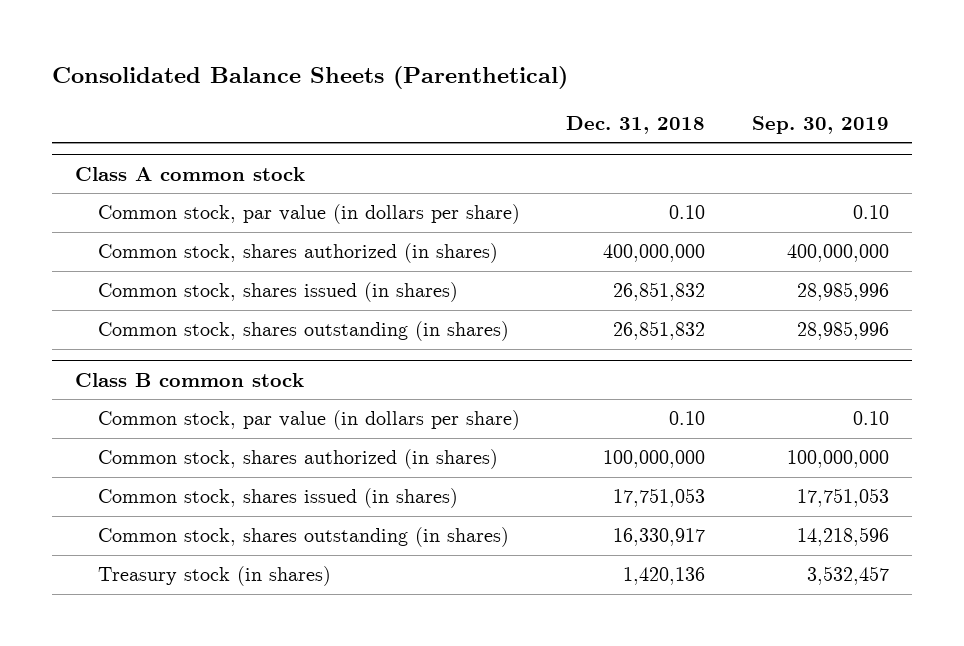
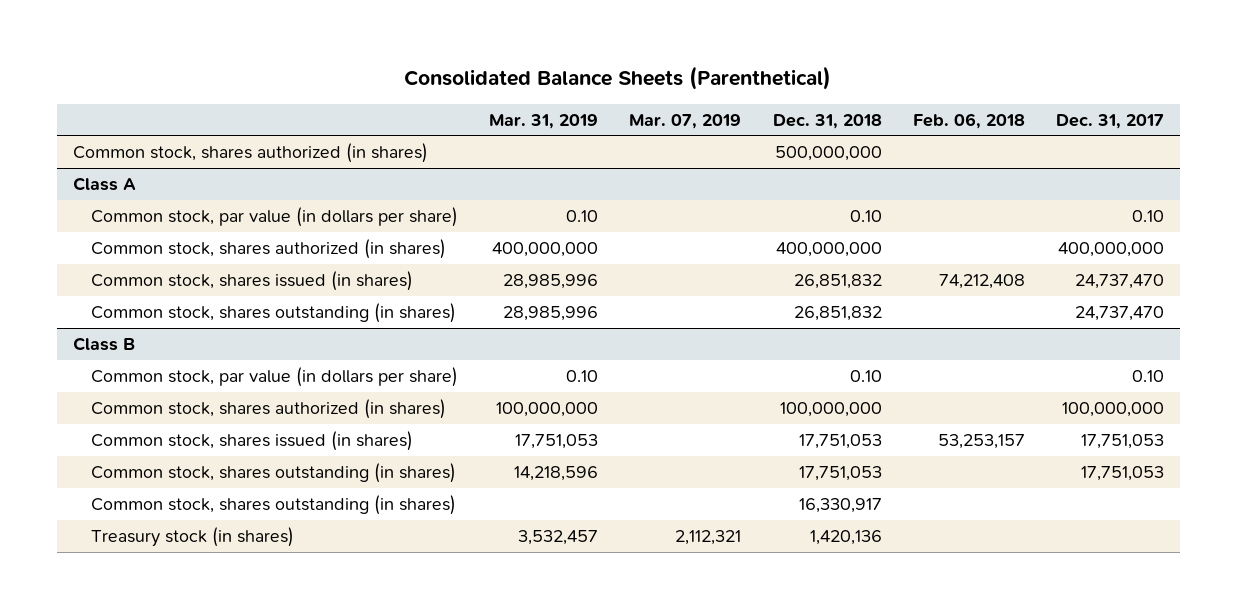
[752,115,890,134] Sep. 30, 2019 -> none
none -> [489,113,599,129] Mar. 31, 2019
none -> [629,113,742,129] Mar. 07, 2019
none -> [912,112,1025,129] Feb. 06, 2018
none -> [1056,113,1165,129] Dec. 31, 2017
none -> [72,143,428,164] Common stock, shares authorized (in shares)
[75,166,306,181] Class A common stock -> [72,177,136,192] Class A
[75,372,305,387] Class B common stock -> [72,337,135,352] Class B
none -> [90,463,456,484] Common stock, shares outstanding (in shares)

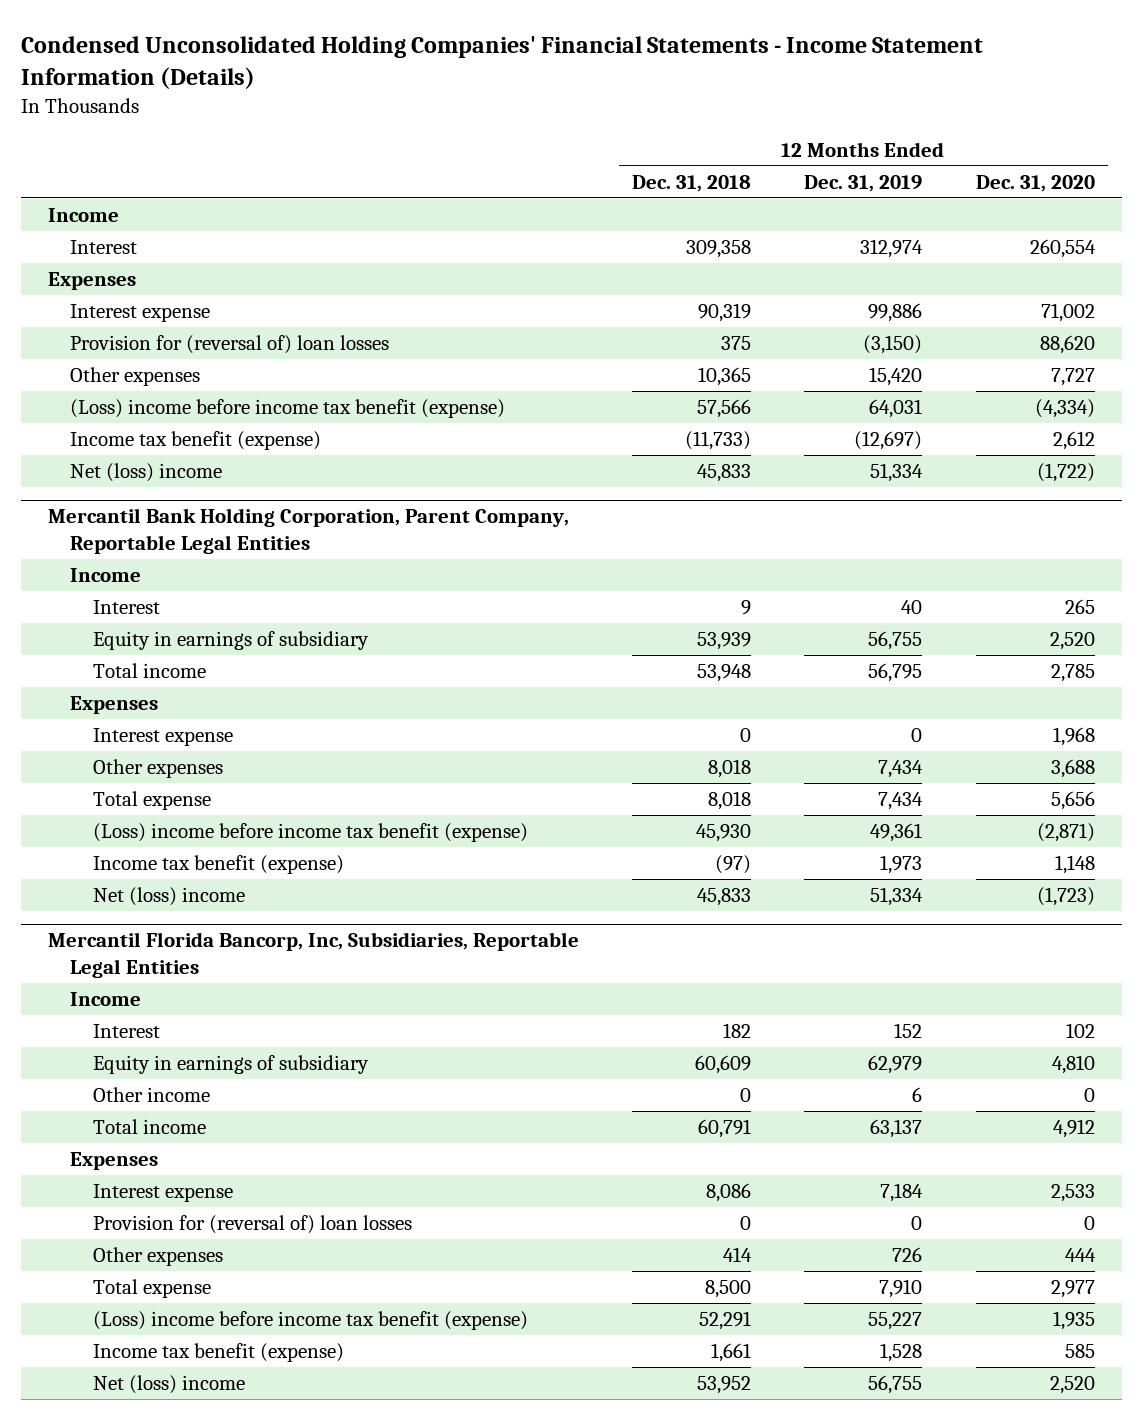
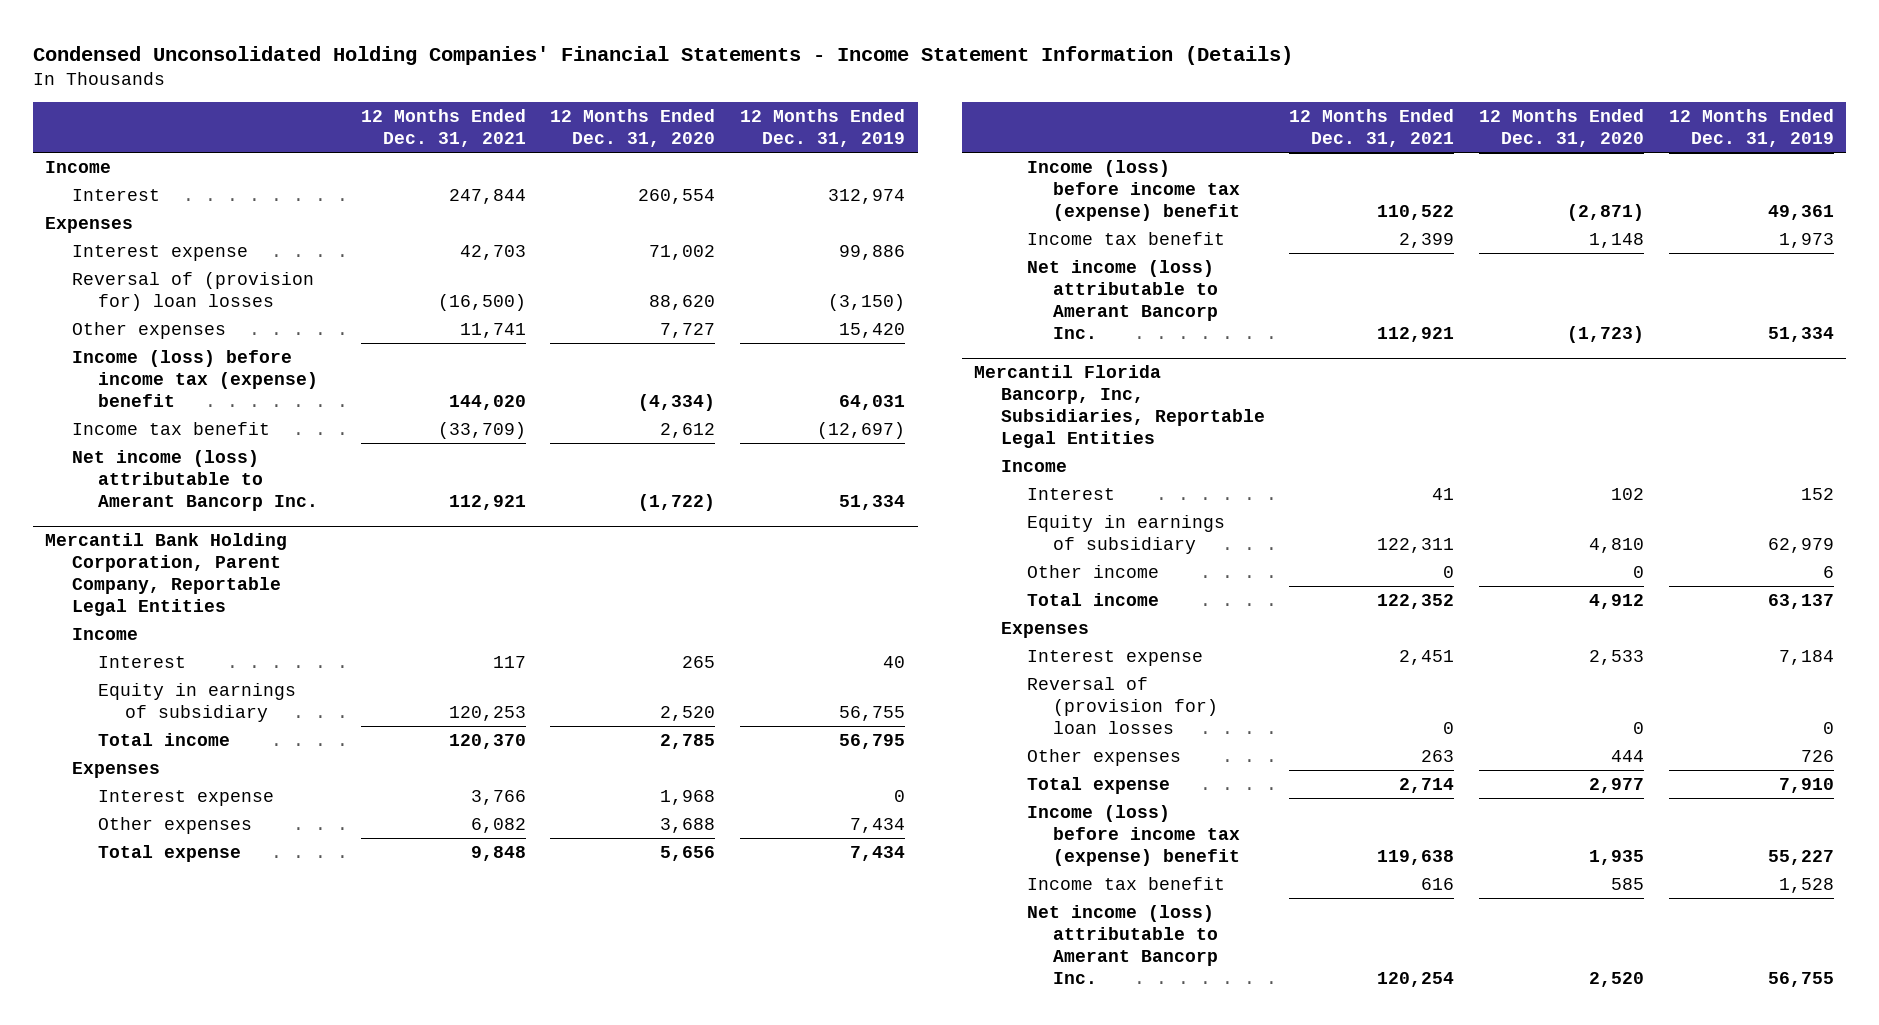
[631,174,751,192] Dec. 31, 2018 -> none
none -> [360,109,526,148] 12 Months Ended Dec. 31, 2021
[70,334,390,354] Provision for (reversal of) loan losses -> [71,271,314,311] Reversal of (provision for) loan losses
[70,398,506,418] (Loss) income before income tax benefit (expense) -> [71,349,319,407] Income (loss) before income tax (expense) benefit
[70,430,322,450] Income tax benefit (expense) -> [71,421,270,435] Income tax benefit
[70,462,223,482] Net (loss) income -> [71,449,319,511] Net income (loss) attributable to Amerant Bancorp Inc.
[92,822,528,842] (Loss) income before income tax benefit (expense) -> [1027,159,1241,221] Income (loss) before income tax (expense) benefit
[92,854,344,874] Income tax benefit (expense) -> [1027,231,1226,245] Income tax benefit
[92,886,245,906] Net (loss) income -> [1027,259,1219,340] Net income (loss) attributable to Amerant Bancorp Inc.
[92,1214,412,1234] Provision for (reversal of) loan losses -> [1027,676,1219,734] Reversal of (provision for) loan losses
[92,1310,528,1330] (Loss) income before income tax benefit (expense) -> [1027,804,1241,866] Income (loss) before income tax (expense) benefit
[92,1342,344,1362] Income tax benefit (expense) -> [1027,876,1226,890] Income tax benefit
[92,1374,245,1394] Net (loss) income -> [1027,904,1219,985] Net income (loss) attributable to Amerant Bancorp Inc.

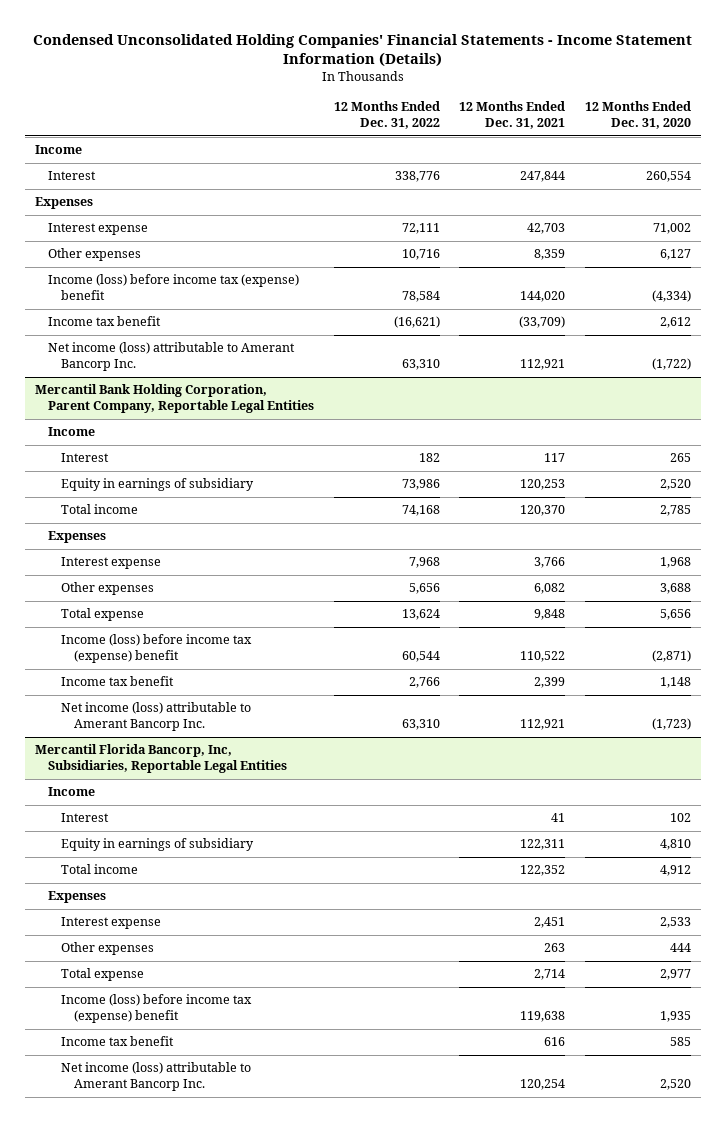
[740,109,906,148] 12 Months Ended Dec. 31, 2019 -> none
none -> [333,101,440,130] 12 Months Ended Dec. 31, 2022
[71,271,314,311] Reversal of (provision for) loan losses -> none
[459,322,526,338] 11,741 -> [534,249,566,261] 8,359
[660,322,716,338] 7,727 -> [659,249,691,261] 6,127
[1027,564,1160,578] Other income -> none
[1027,676,1219,734] Reversal of (provision for) loan losses -> none

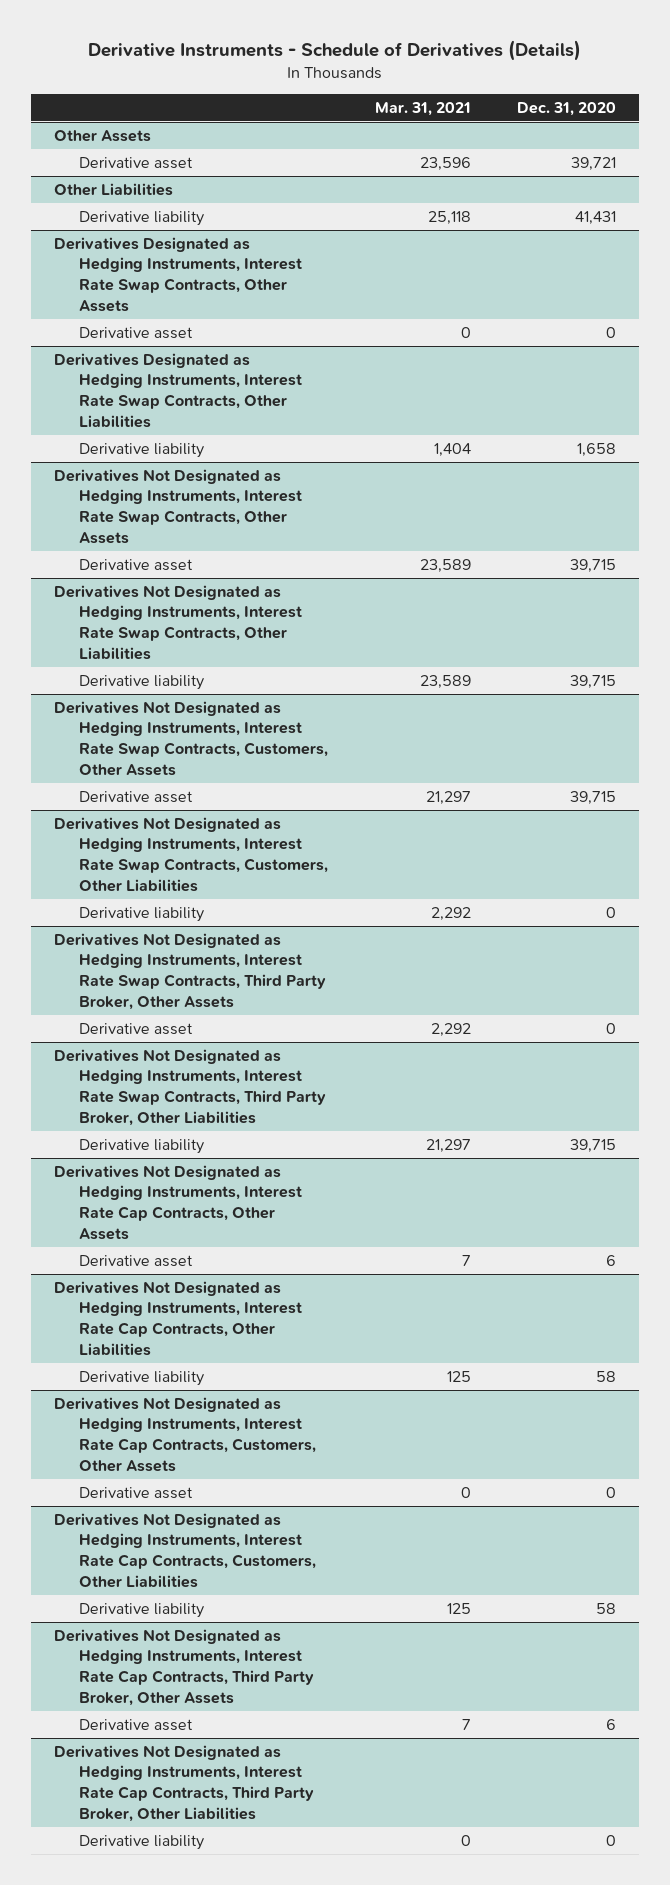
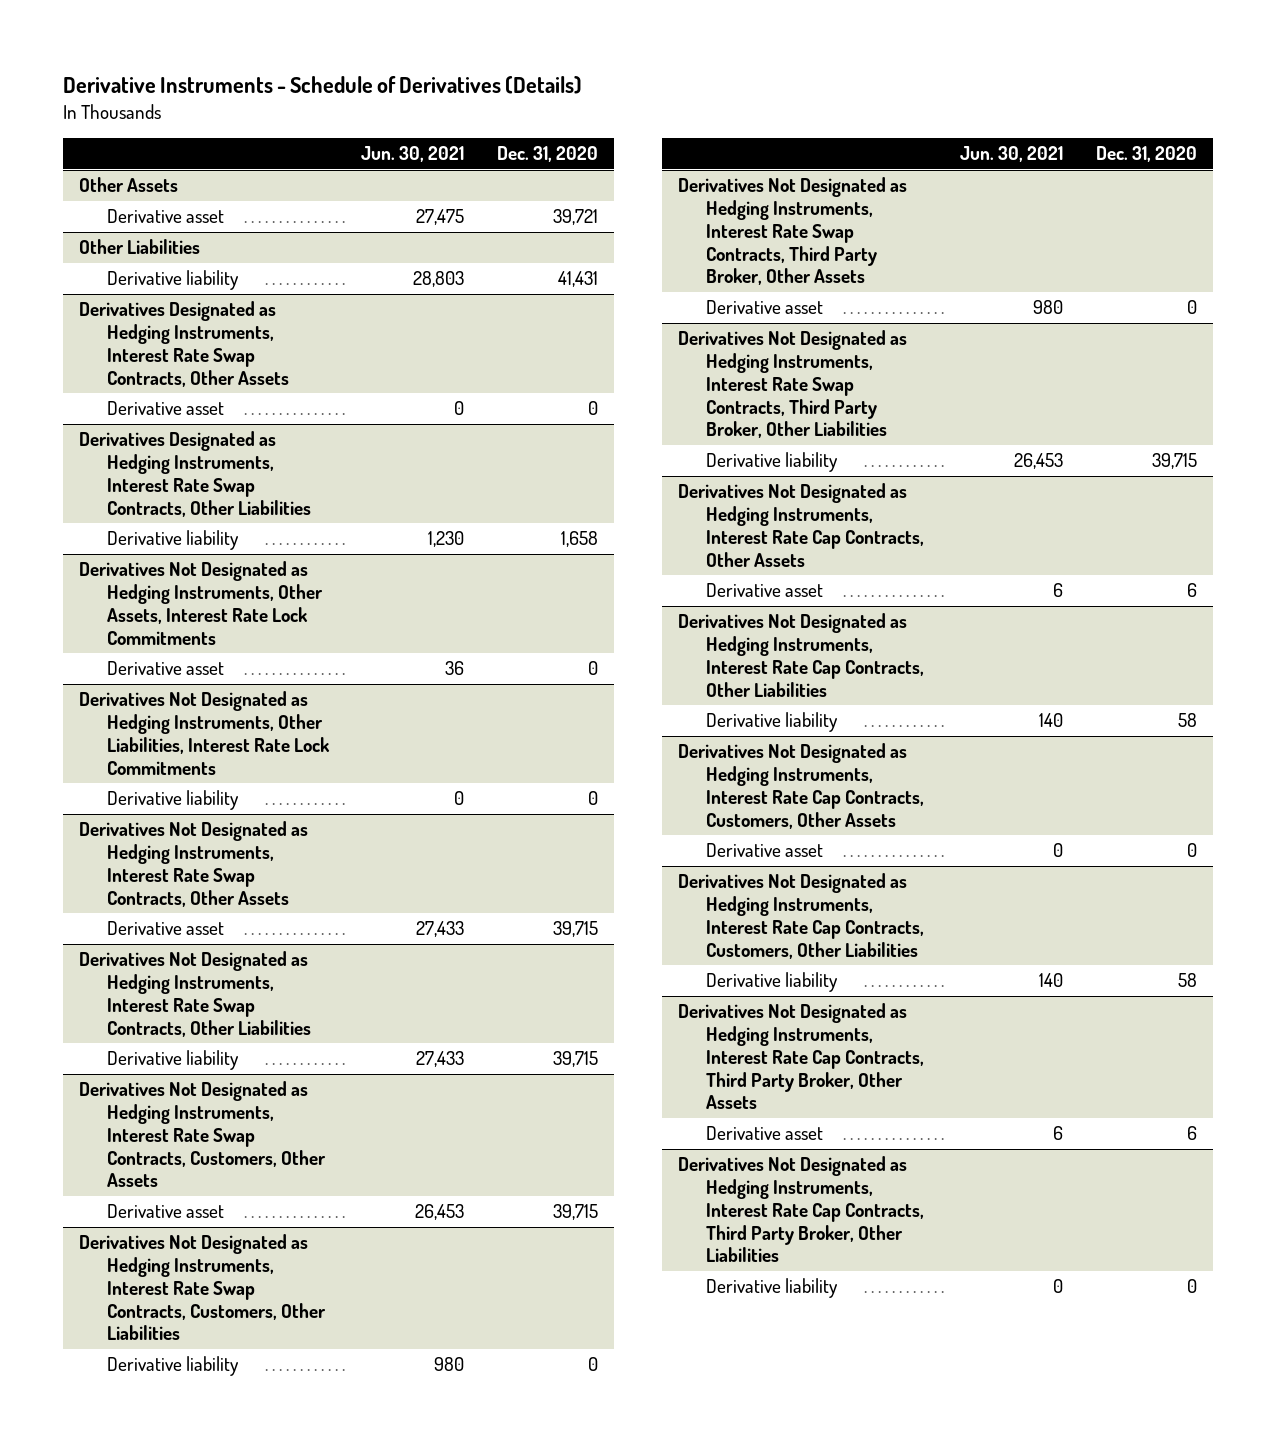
[374,101,471,116] Mar. 31, 2021 -> none
none -> [361,146,465,163] Jun. 30, 2021
none -> [79,561,323,645] Derivatives Not Designated as Hedging Instruments, Other Assets, Interest Rate Lock Commitments
none -> [106,661,224,676] Derivative asset
none -> [79,691,330,775] Derivatives Not Designated as Hedging Instruments, Other Liabilities, Interest Rate Lock Commitments
none -> [106,790,239,811] Derivative liability

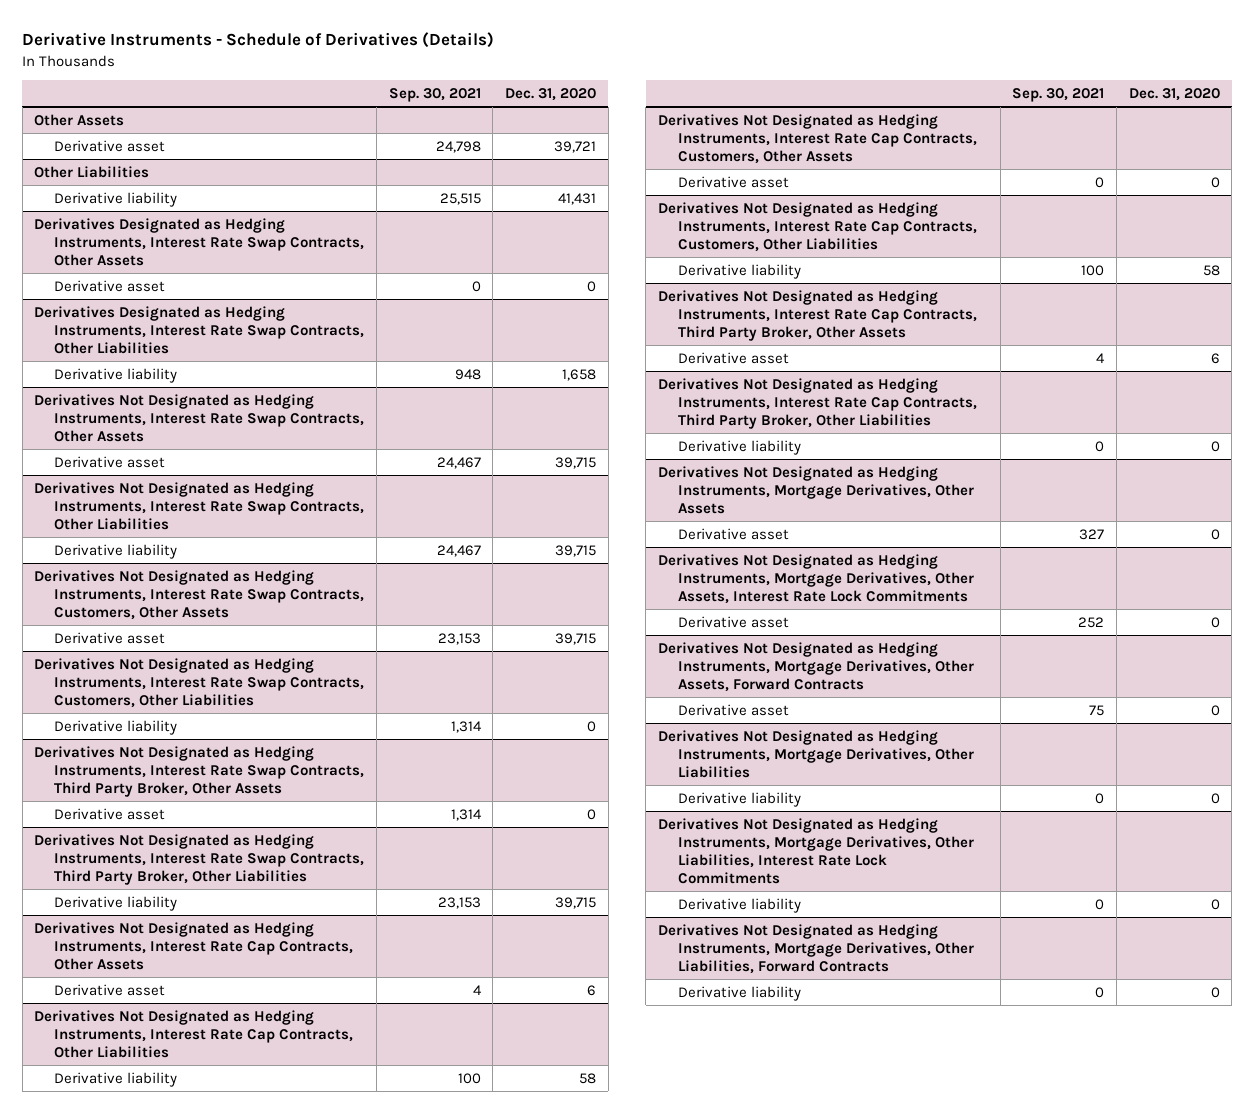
[361,146,465,163] Jun. 30, 2021 -> none
none -> [388,88,481,103] Sep. 30, 2021
[79,561,323,645] Derivatives Not Designated as Hedging Instruments, Other Assets, Interest Rate Lock Commitments -> none
[106,661,224,676] Derivative asset -> none
[79,691,330,775] Derivatives Not Designated as Hedging Instruments, Other Liabilities, Interest Rate Lock Commitments -> none
[106,790,239,811] Derivative liability -> none
none -> [657,465,974,515] Derivatives Not Designated as Hedging Instruments, Mortgage Derivatives, Other Assets
none -> [677,527,789,540] Derivative asset
none -> [657,553,974,605] Derivatives Not Designated as Hedging Instruments, Mortgage Derivatives, Other Assets, Interest Rate Lock Commitments
none -> [677,615,789,628] Derivative asset
none -> [657,641,974,693] Derivatives Not Designated as Hedging Instruments, Mortgage Derivatives, Other Assets, Forward Contracts
none -> [677,703,789,716] Derivative asset
none -> [657,729,974,779] Derivatives Not Designated as Hedging Instruments, Mortgage Derivatives, Other Liabilities
none -> [677,791,801,807] Derivative liability
none -> [657,817,974,885] Derivatives Not Designated as Hedging Instruments, Mortgage Derivatives, Other Liabilities, Interest Rate Lock Commitments
none -> [677,897,801,913] Derivative liability
none -> [657,923,974,975] Derivatives Not Designated as Hedging Instruments, Mortgage Derivatives, Other Liabilities, Forward Contracts
none -> [677,985,801,1001] Derivative liability

